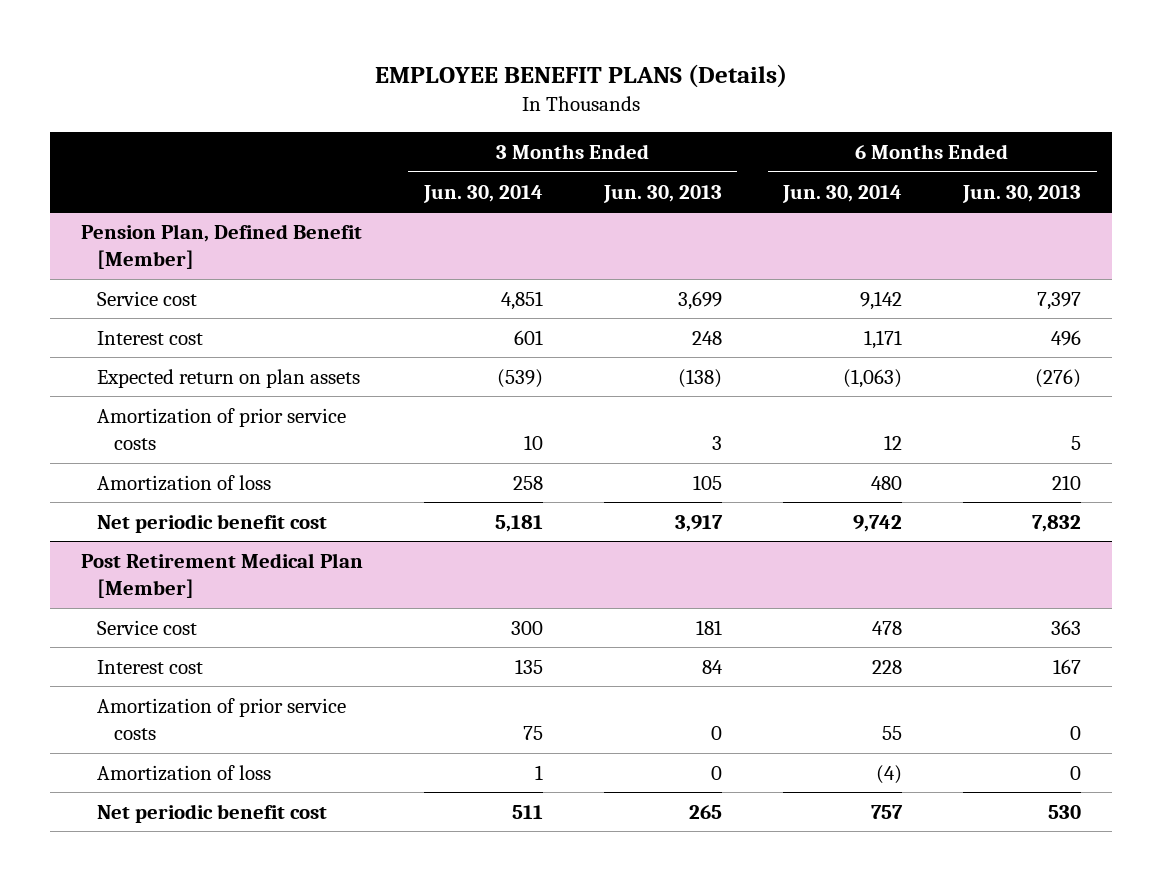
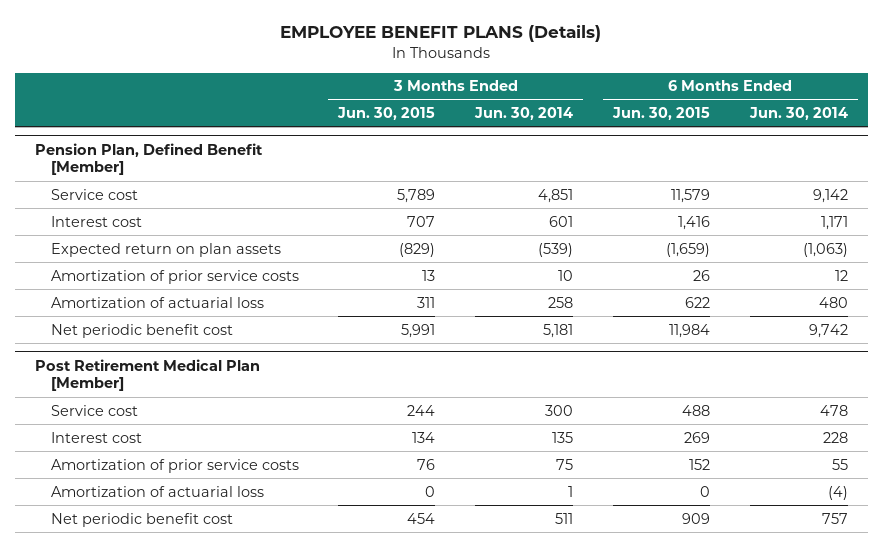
[602,184,722,203] Jun. 30, 2013 -> none
[962,184,1082,203] Jun. 30, 2013 -> none
none -> [337,106,436,120] Jun. 30, 2015
none -> [611,106,710,120] Jun. 30, 2015
[97,474,272,491] Amortization of loss -> [50,296,264,308] Amortization of actuarial loss
[97,764,272,781] Amortization of loss -> [50,485,264,497] Amortization of actuarial loss

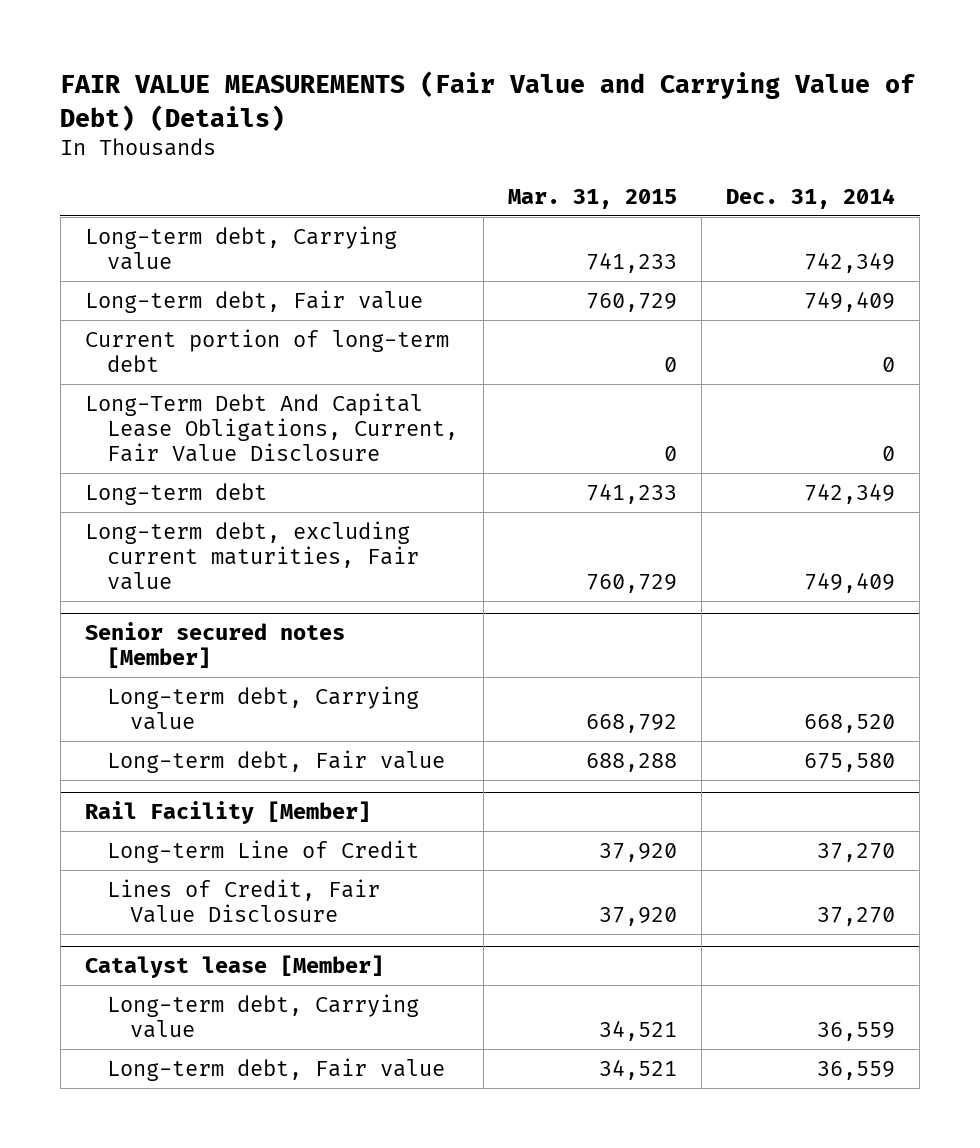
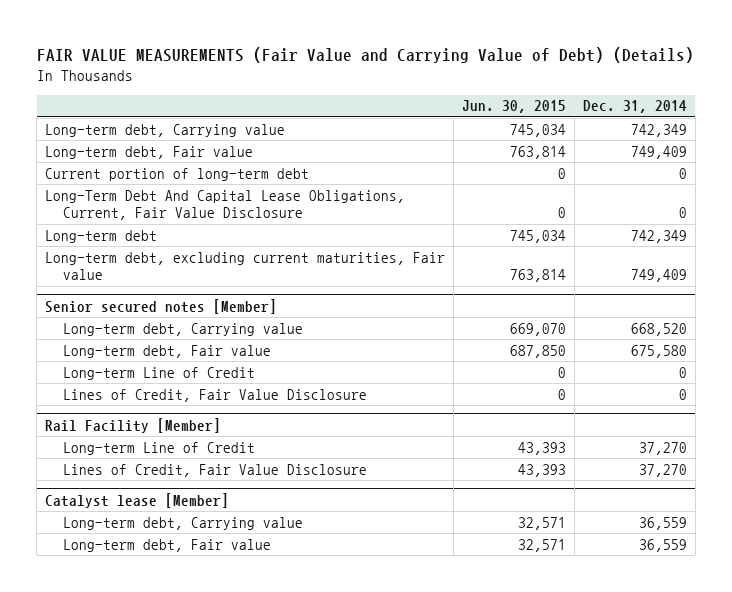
[507,188,677,209] Mar. 31, 2015 -> none
none -> [461,100,566,114] Jun. 30, 2015
none -> [62,366,255,380] Long-term Line of Credit
none -> [62,388,367,402] Lines of Credit, Fair Value Disclosure

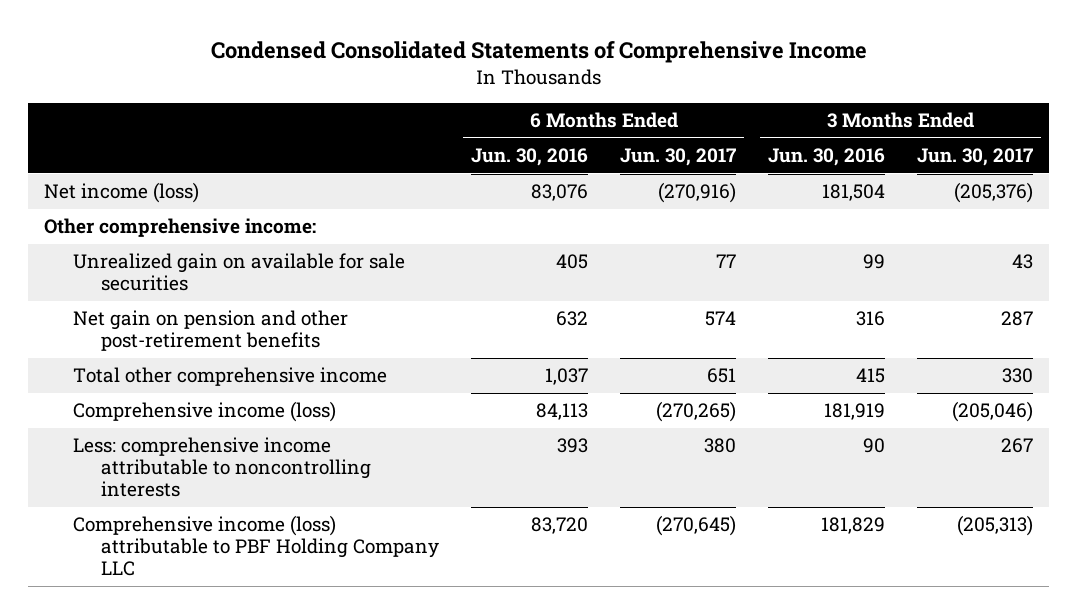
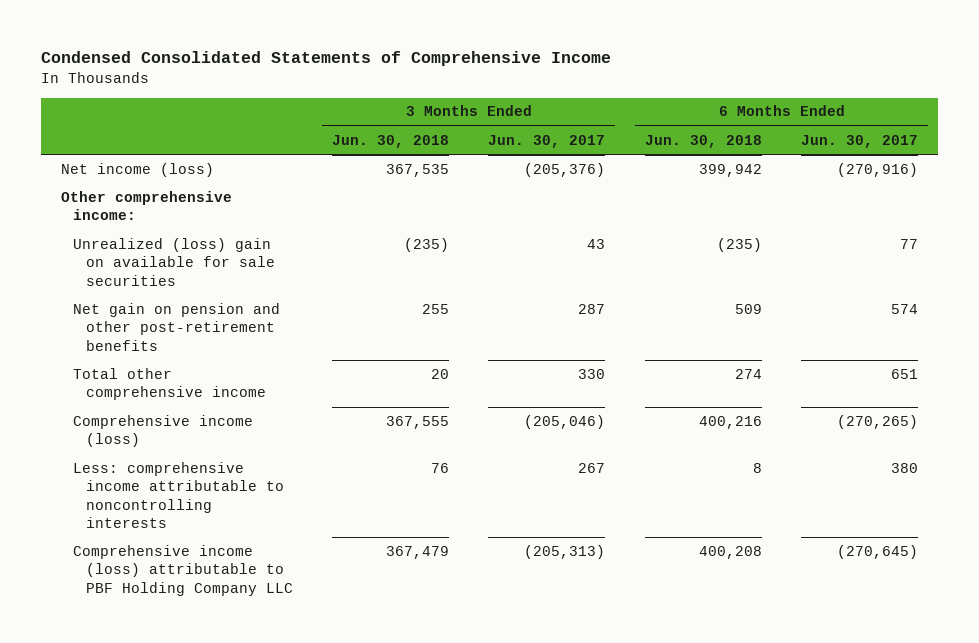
[471,147,589,166] Jun. 30, 2016 -> none
[768,147,886,166] Jun. 30, 2016 -> none
none -> [331,134,449,148] Jun. 30, 2018
none -> [644,134,762,148] Jun. 30, 2018
[72,253,405,292] Unrealized gain on available for sale securities -> [73,237,275,286] Unrealized (loss) gain on available for sale securities

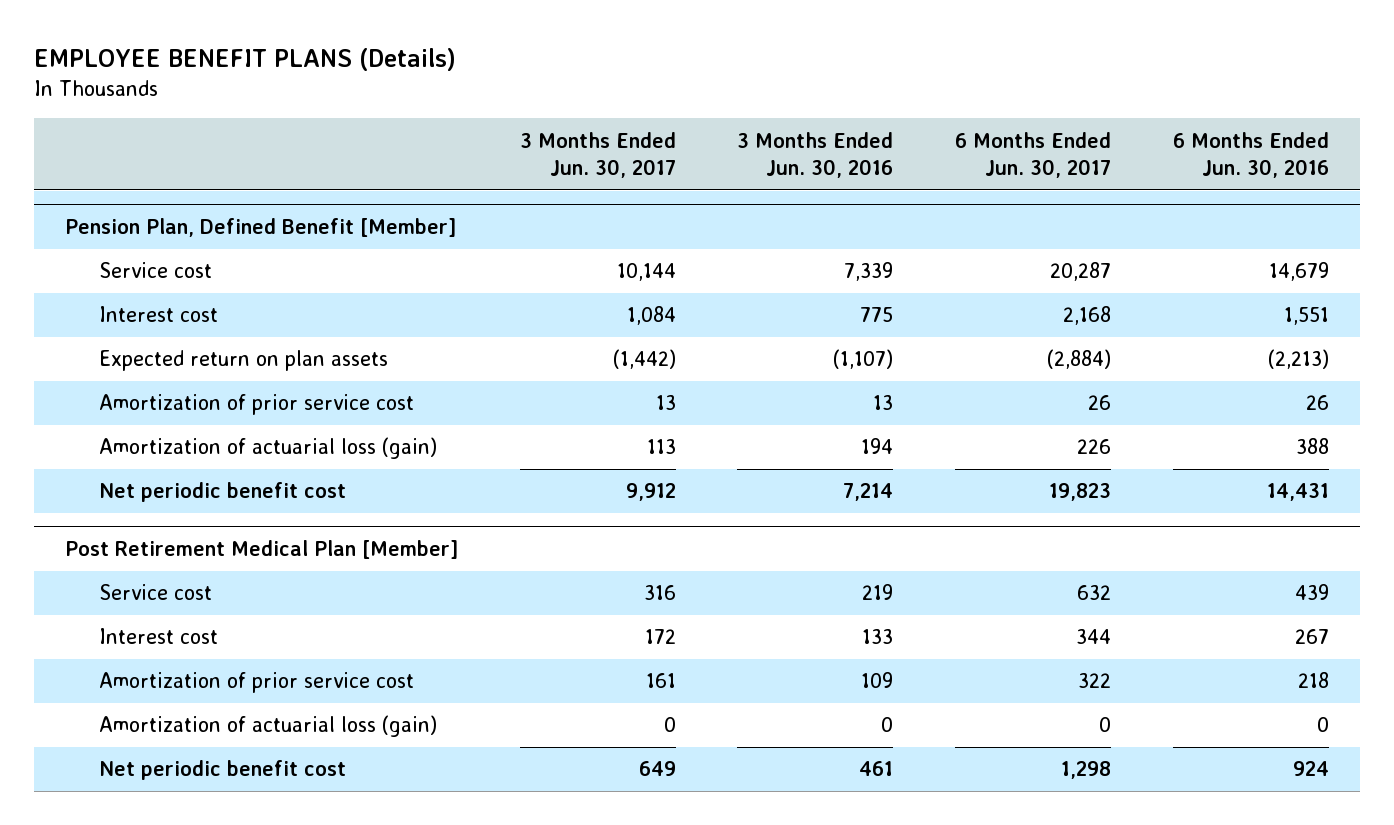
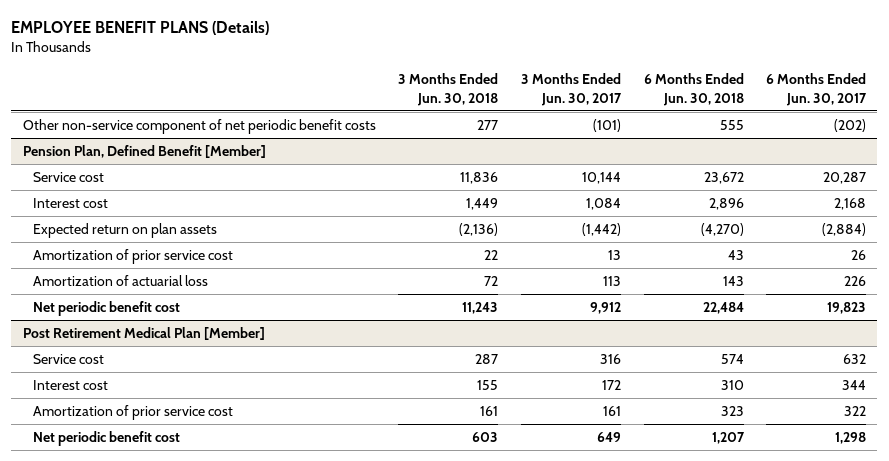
[737,131,894,178] 3 Months Ended Jun. 30, 2016 -> none
[1173,131,1330,178] 6 Months Ended Jun. 30, 2016 -> none
none -> [398,73,499,106] 3 Months Ended Jun. 30, 2018
none -> [643,73,744,106] 6 Months Ended Jun. 30, 2018
none -> [22,119,376,135] Other non-service component of net periodic benefit costs
[98,437,437,460] Amortization of actuarial loss (gain) -> [33,275,209,287] Amortization of actuarial loss
[98,715,437,738] Amortization of actuarial loss (gain) -> none

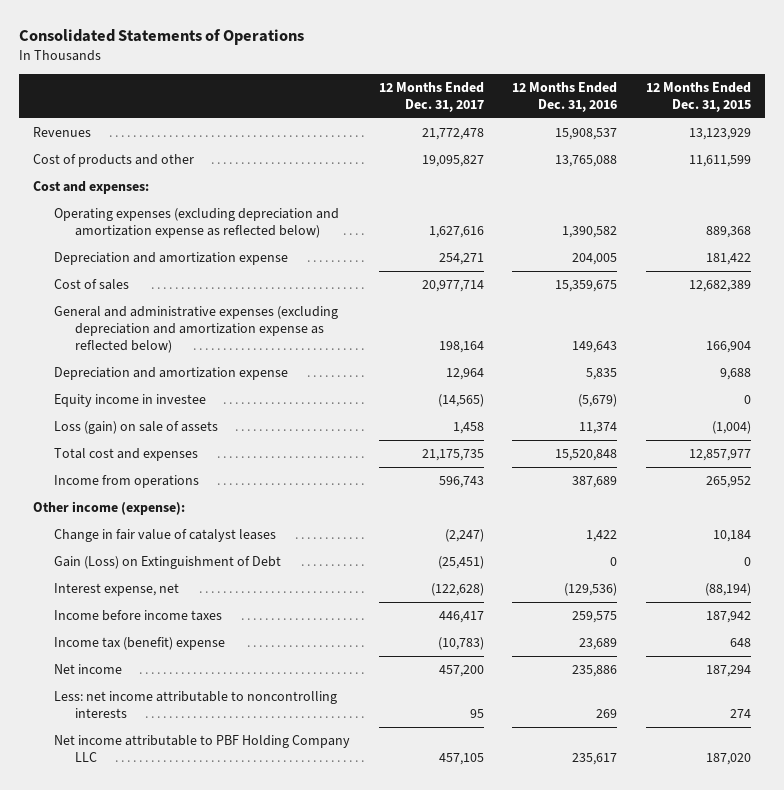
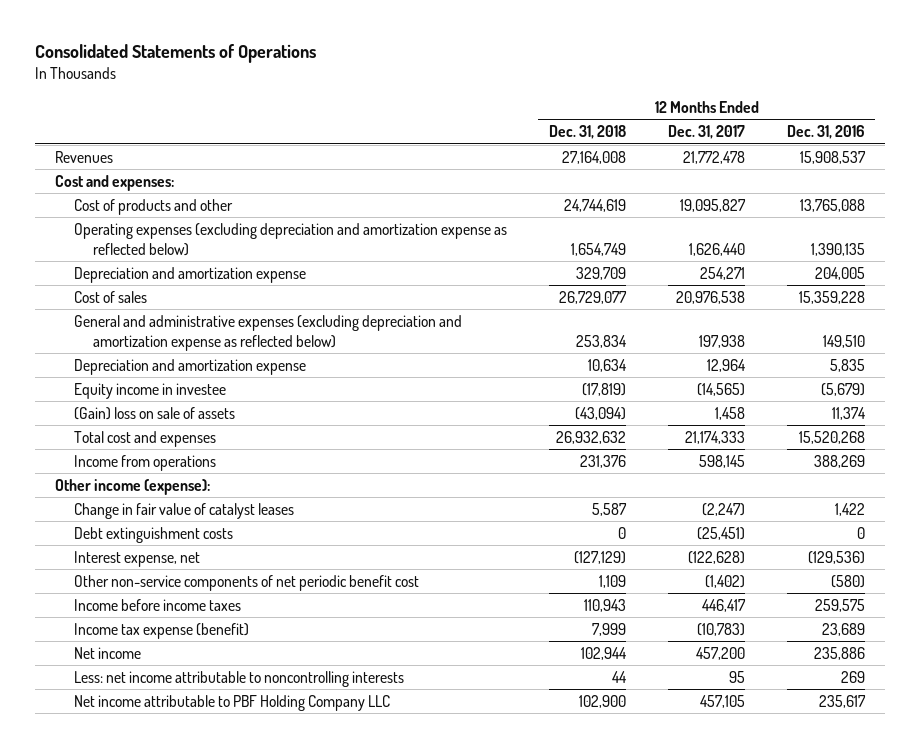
[646,81,752,113] 12 Months Ended Dec. 31, 2015 -> none
none -> [548,125,626,140] Dec. 31, 2018
[32,154,194,168] Cost of products and other -> [74,198,234,215] Cost of products and other
[428,226,484,239] 1,627,616 -> [688,242,745,256] 1,626,440
[562,226,618,239] 1,390,582 -> [810,242,865,256] 1,390,135
[421,280,484,293] 20,977,714 -> [675,290,745,304] 20,976,538
[555,280,618,293] 15,359,675 -> [798,290,865,304] 15,359,228
[438,341,484,354] 198,164 -> [698,334,745,348] 197,938
[572,341,618,354] 149,643 -> [822,334,865,348] 149,510
[54,421,219,435] Loss (gain) on sale of assets -> [74,406,236,420] (Gain) loss on sale of assets
[421,449,484,462] 21,175,735 -> [684,430,745,444] 21,174,333
[555,449,618,462] 15,520,848 -> [798,430,865,444] 15,520,268
[438,476,484,489] 596,743 -> [698,454,745,468] 598,145
[572,476,618,489] 387,689 -> [813,454,865,468] 388,269
[54,556,282,570] Gain (Loss) on Extinguishment of Debt -> [74,526,234,543] Debt extinguishment costs
none -> [74,574,420,591] Other non-service components of net periodic benefit cost
[54,637,226,651] Income tax (benefit) expense -> [74,622,250,639] Income tax expense (benefit)

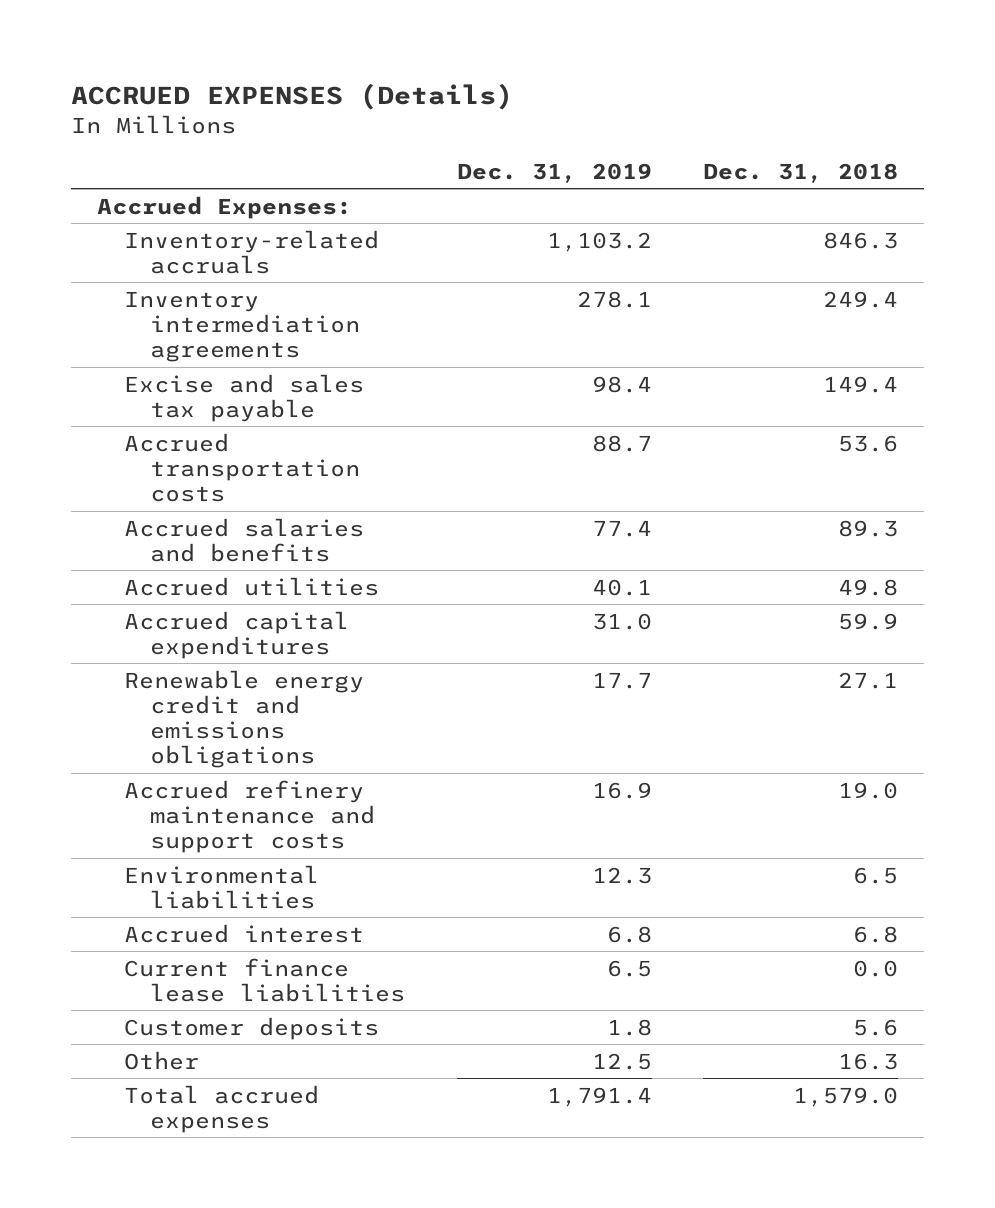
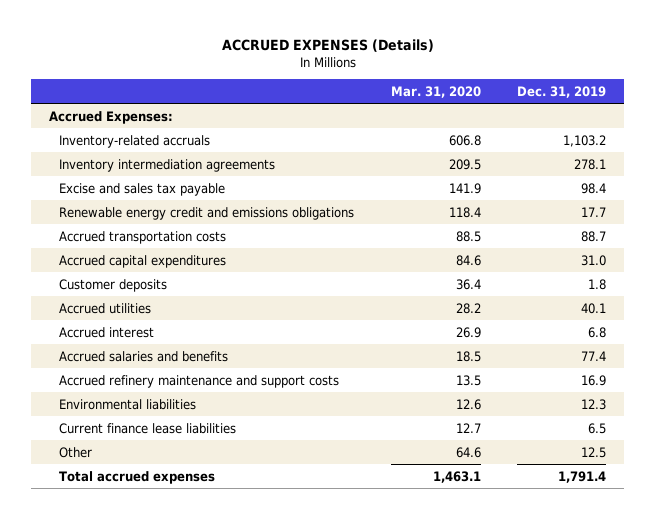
[703,162,899,183] Dec. 31, 2018 -> none
none -> [390,85,481,98] Mar. 31, 2020
[123,669,364,769] Renewable energy credit and emissions obligations -> [59,206,355,220] Renewable energy credit and emissions obligations
[123,1016,379,1040] Customer deposits -> [59,278,168,292] Customer deposits
[123,576,379,596] Accrued utilities -> [59,302,152,314] Accrued utilities
[123,923,364,943] Accrued interest -> [59,326,155,338] Accrued interest
[123,517,364,562] Accrued salaries and benefits -> [59,350,229,362] Accrued salaries and benefits

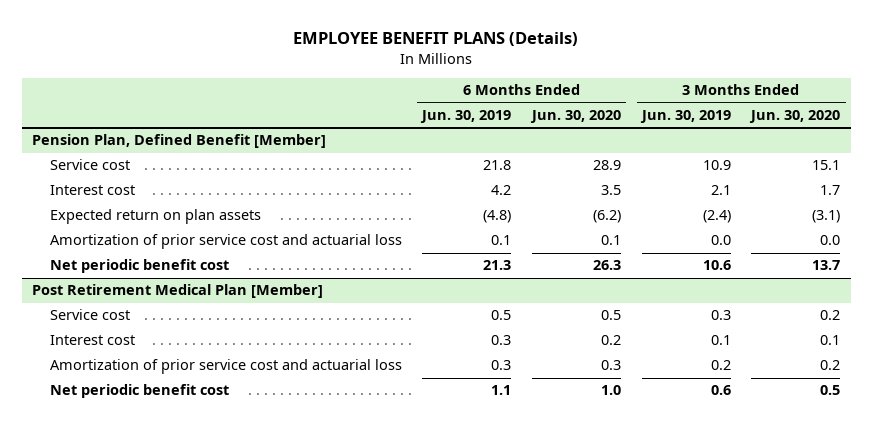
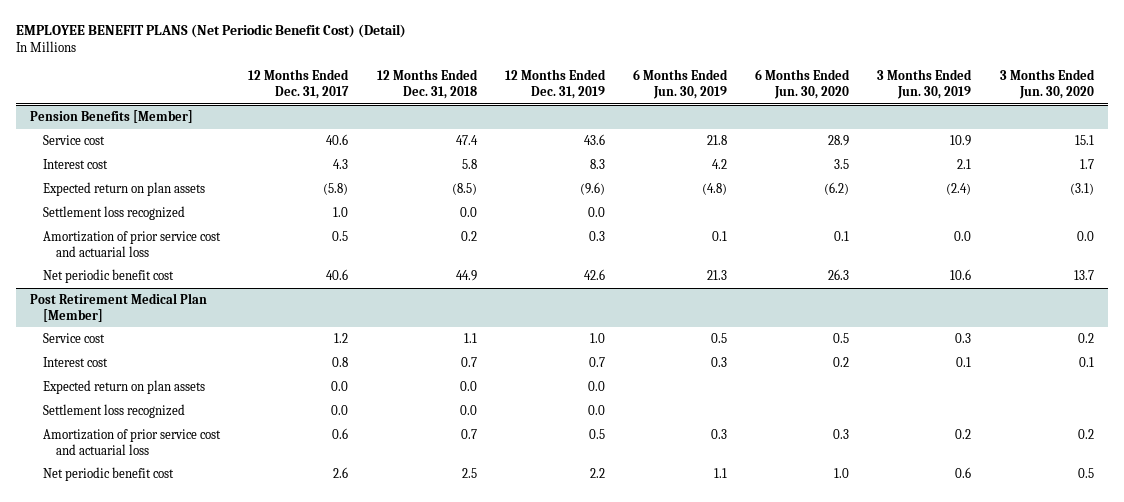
[293,32,579,47] EMPLOYEE BENEFIT PLANS (Details) -> [16,24,407,39] EMPLOYEE BENEFIT PLANS (Net Periodic Benefit Cost) (Detail)
none -> [248,69,350,99] 12 Months Ended Dec. 31, 2017
none -> [376,69,478,99] 12 Months Ended Dec. 31, 2018
none -> [504,69,606,99] 12 Months Ended Dec. 31, 2019
[32,134,327,149] Pension Plan, Defined Benefit [Member] -> [30,110,194,124] Pension Benefits [Member]
none -> [43,206,186,221] Settlement loss recognized
none -> [43,380,206,395] Expected return on plan assets
none -> [43,404,186,419] Settlement loss recognized

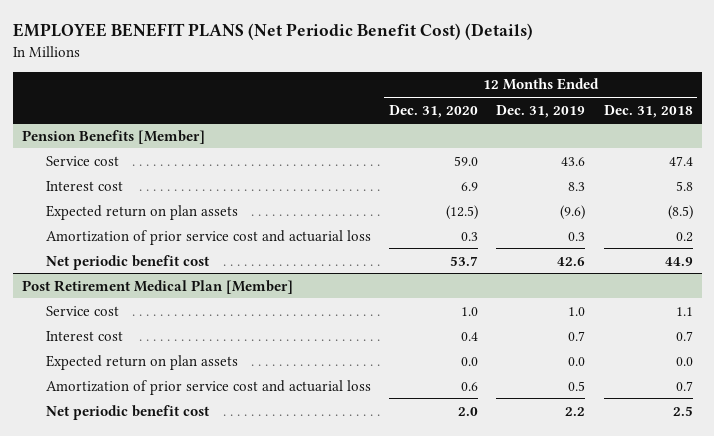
[16,24,407,39] EMPLOYEE BENEFIT PLANS (Net Periodic Benefit Cost) (Detail) -> [12,23,533,41] EMPLOYEE BENEFIT PLANS (Net Periodic Benefit Cost) (Details)
[248,69,350,99] 12 Months Ended Dec. 31, 2017 -> none
[633,69,729,99] 6 Months Ended Jun. 30, 2019 -> none
[755,69,851,99] 6 Months Ended Jun. 30, 2020 -> none
[877,69,973,99] 3 Months Ended Jun. 30, 2019 -> none
[999,69,1095,99] 3 Months Ended Jun. 30, 2020 -> none
none -> [389,104,479,118] Dec. 31, 2020
[43,206,186,221] Settlement loss recognized -> none
[43,404,186,419] Settlement loss recognized -> none

